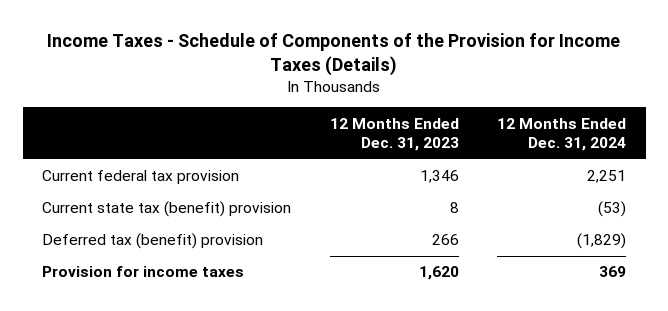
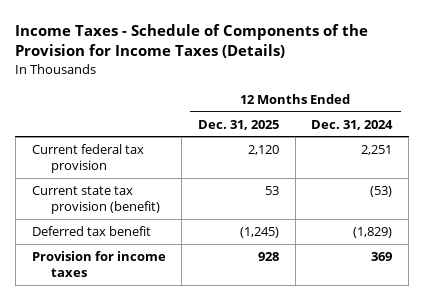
[329,117,459,152] 12 Months Ended Dec. 31, 2023 -> none
none -> [198,119,280,130] Dec. 31, 2025
[41,201,291,218] Current state tax (benefit) provision -> [31,185,161,215] Current state tax provision (benefit)
[41,233,263,250] Deferred tax (benefit) provision -> [31,225,151,236] Deferred tax benefit

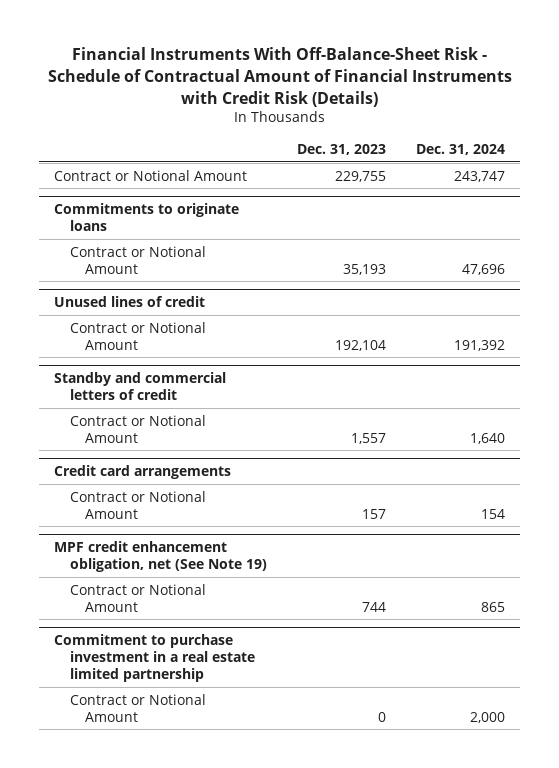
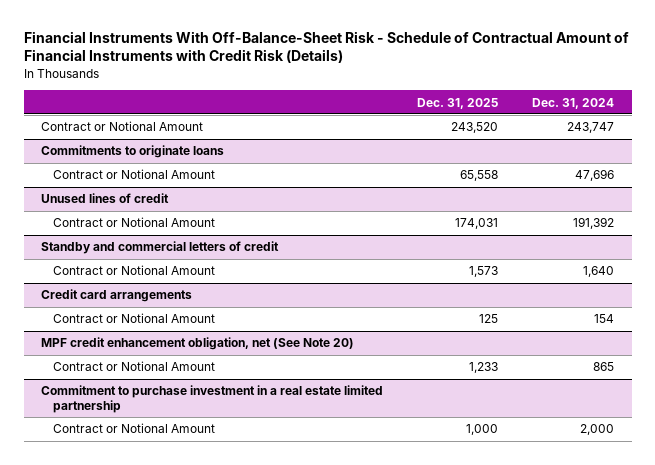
[296,143,386,155] Dec. 31, 2023 -> none
none -> [417,97,499,109] Dec. 31, 2025
[54,541,267,572] MPF credit enhancement obligation, net (See Note 19) -> [40,337,354,351] MPF credit enhancement obligation, net (See Note 20)

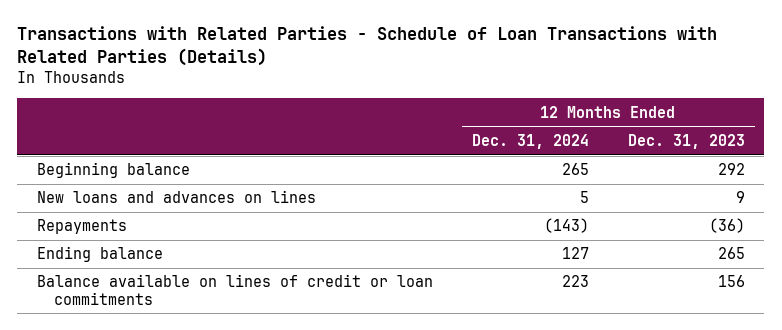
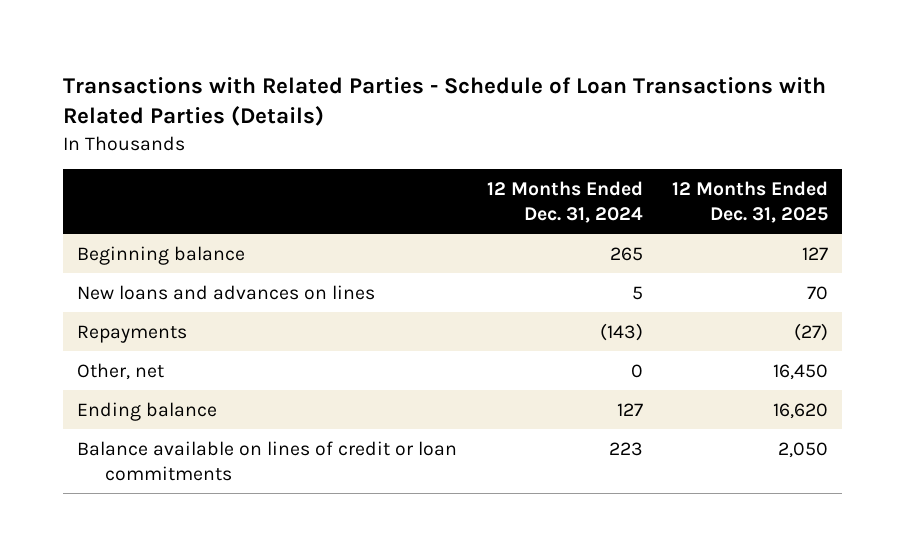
[627,133,745,149] Dec. 31, 2023 -> none
none -> [671,180,828,223] 12 Months Ended Dec. 31, 2025
none -> [77,362,165,380] Other, net

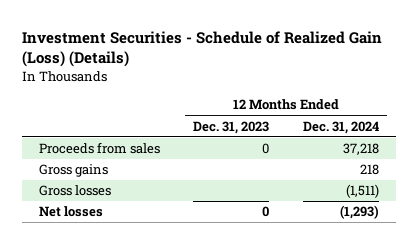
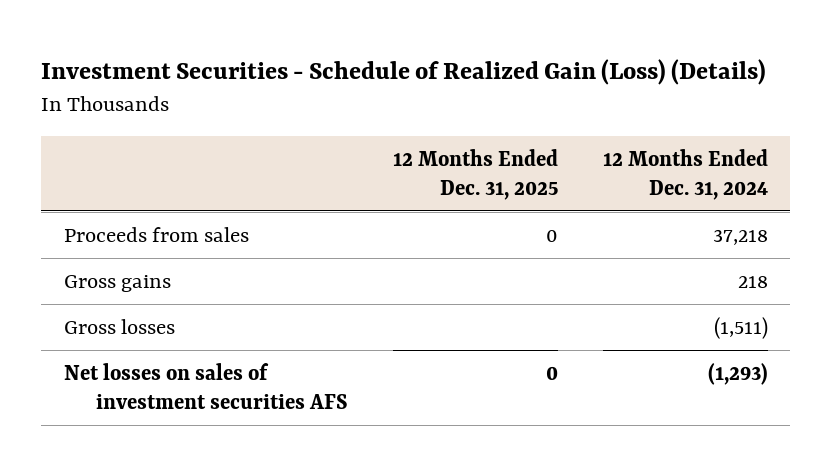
[193,120,270,134] Dec. 31, 2023 -> none
none -> [392,148,558,200] 12 Months Ended Dec. 31, 2025
[38,206,103,218] Net losses -> [63,362,349,410] Net losses on sales of investment securities AFS

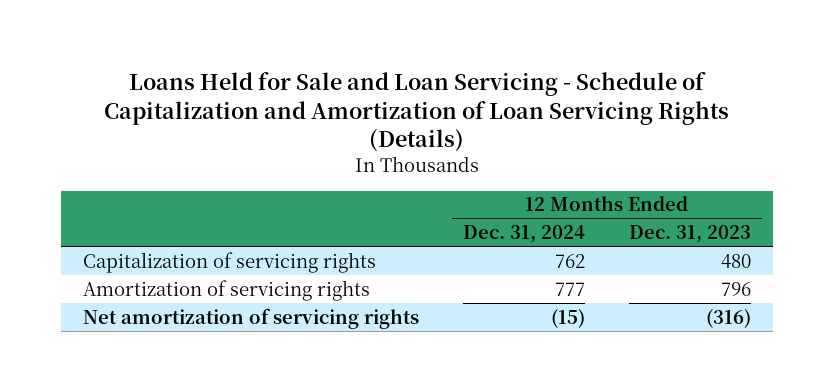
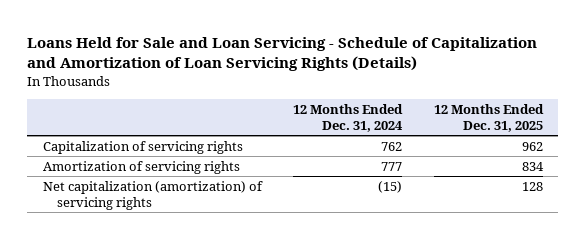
[628,225,751,244] Dec. 31, 2023 -> none
none -> [433,104,544,133] 12 Months Ended Dec. 31, 2025
[83,307,420,329] Net amortization of servicing rights -> [43,180,264,210] Net capitalization (amortization) of servicing rights

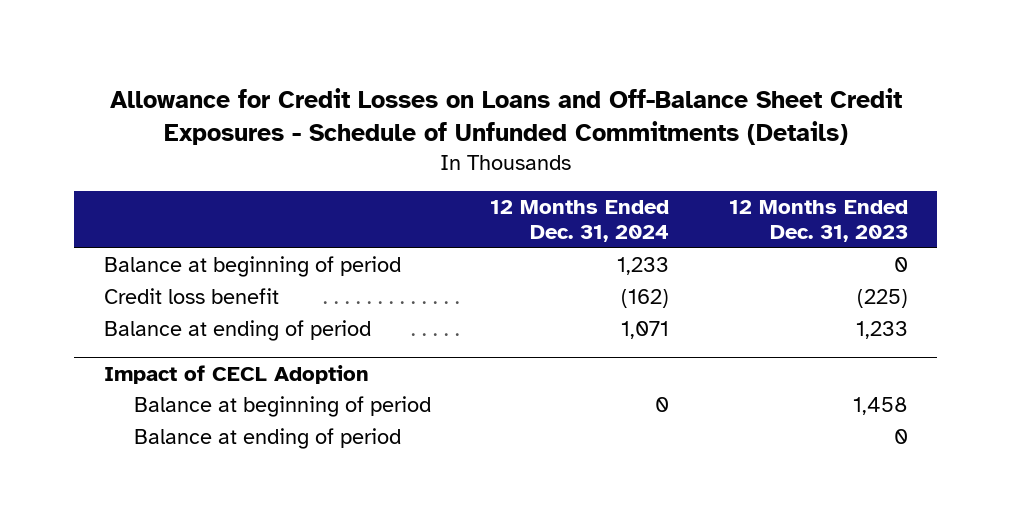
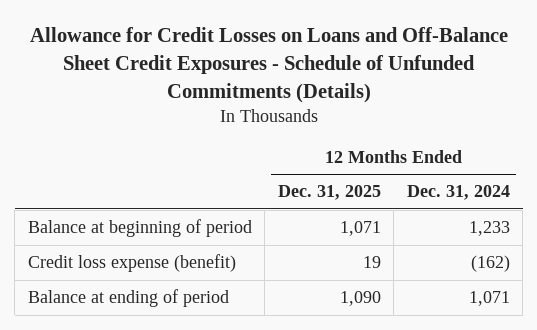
[728,200,908,243] 12 Months Ended Dec. 31, 2023 -> none
none -> [277,185,381,201] Dec. 31, 2025
[104,288,280,305] Credit loss benefit -> [27,254,236,273] Credit loss expense (benefit)
[104,364,370,384] Impact of CECL Adoption -> none
[133,396,431,418] Balance at beginning of period -> none
[133,428,401,450] Balance at ending of period -> none

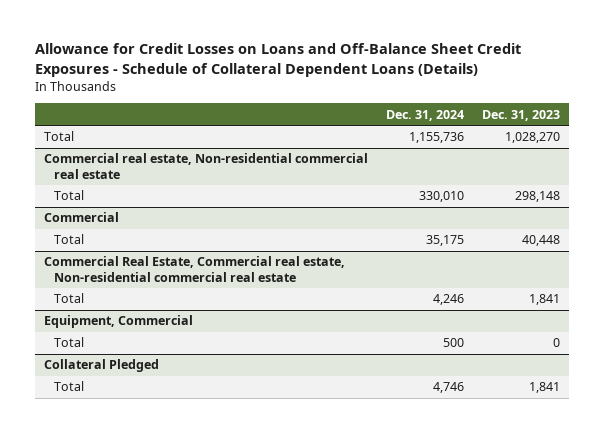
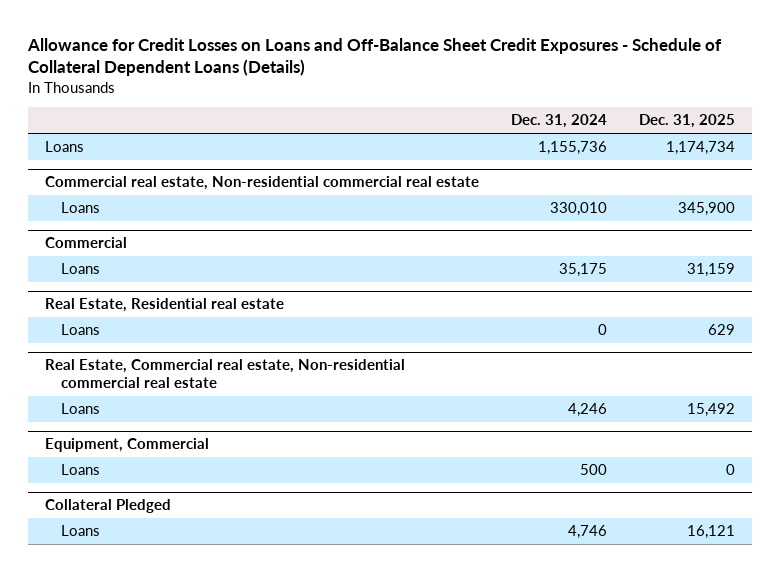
[481,109,560,121] Dec. 31, 2023 -> none
none -> [639,114,736,129] Dec. 31, 2025
[43,131,74,142] Total -> [44,141,84,153] Loans
[53,190,84,201] Total -> [60,202,100,214] Loans
[53,234,84,245] Total -> [60,263,100,275] Loans
none -> [44,298,284,313] Real Estate, Residential real estate
none -> [60,324,100,336] Loans
[43,256,345,282] Commercial Real Estate, Commercial real estate, Non-residential commercial real estate -> [44,359,405,389] Real Estate, Commercial real estate, Non-residential commercial real estate
[53,293,84,304] Total -> [60,403,100,415] Loans
[53,337,84,348] Total -> [60,464,100,476] Loans
[53,381,84,392] Total -> [60,525,100,537] Loans

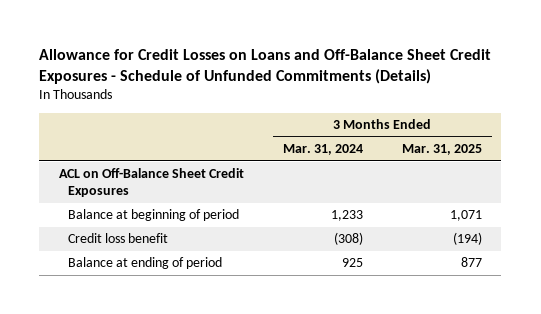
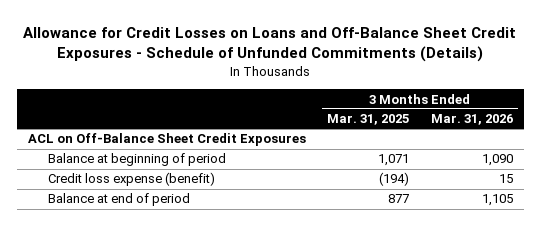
[282,144,363,156] Mar. 31, 2024 -> none
none -> [430,114,513,126] Mar. 31, 2026
[68,233,169,244] Credit loss benefit -> [48,172,216,187] Credit loss expense (benefit)
[68,257,223,270] Balance at ending of period -> [48,193,191,207] Balance at end of period

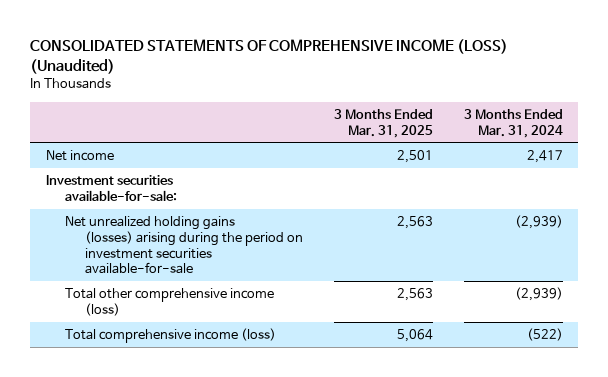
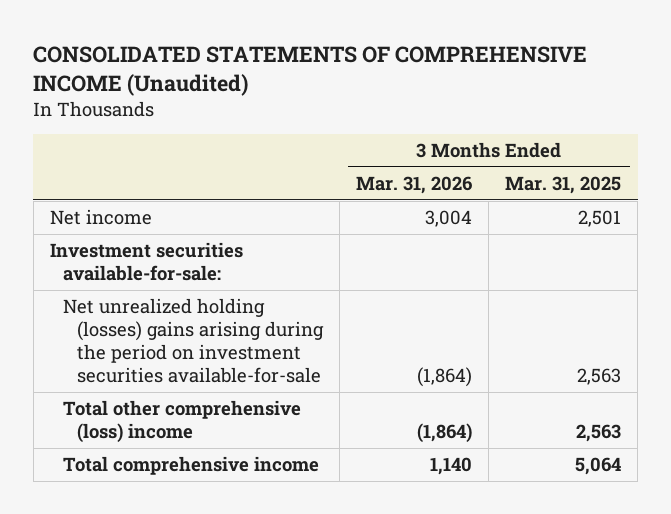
[30,38,509,74] CONSOLIDATED STATEMENTS OF COMPREHENSIVE INCOME (LOSS) (Unaudited) -> [33,45,588,96] CONSOLIDATED STATEMENTS OF COMPREHENSIVE INCOME (Unaudited)
[463,108,563,138] 3 Months Ended Mar. 31, 2024 -> none
none -> [356,175,473,194] Mar. 31, 2026
[65,216,303,275] Net unrealized holding gains (losses) arising during the period on investment securities available-for-sale -> [63,298,325,384] Net unrealized holding (losses) gains arising during the period on investment securities available-for-sale
[65,288,275,316] Total other comprehensive income (loss) -> [63,400,302,444] Total other comprehensive (loss) income
[65,328,277,344] Total comprehensive income (loss) -> [63,456,320,476] Total comprehensive income

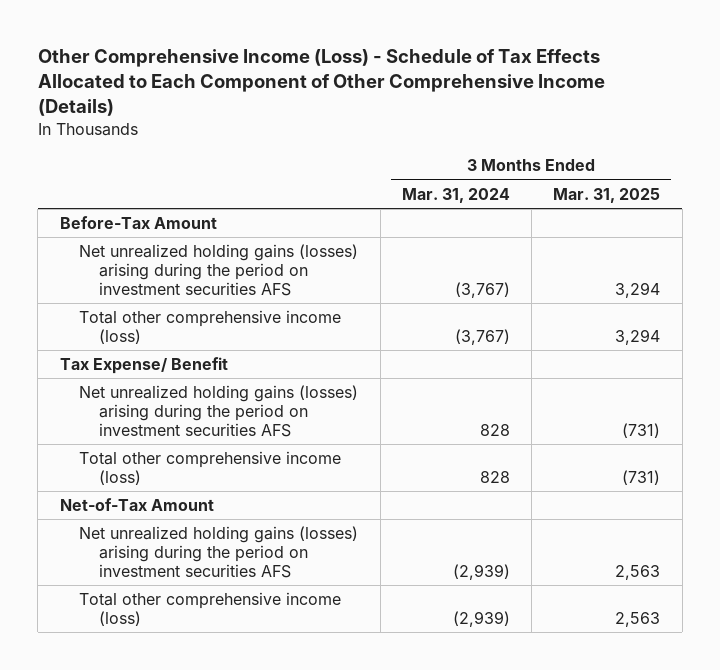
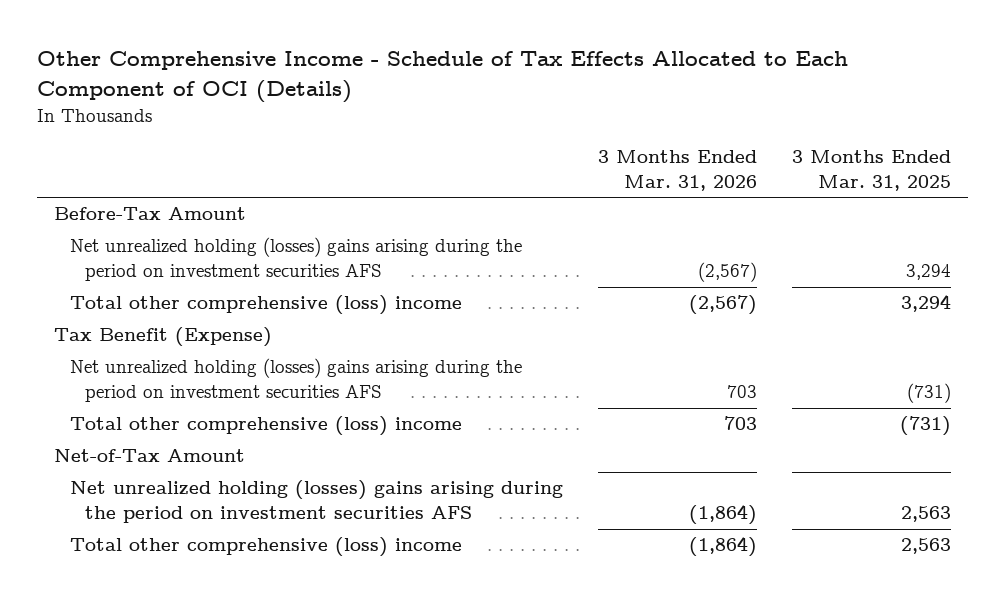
[37,49,605,117] Other Comprehensive Income (Loss) - Schedule of Tax Effects Allocated to Each Component of Other Comprehensive Income (Details) -> [36,51,848,103] Other Comprehensive Income - Schedule of Tax Effects Allocated to Each Component of OCI (Details)
[401,187,510,203] Mar. 31, 2024 -> none
none -> [597,150,757,191] 3 Months Ended Mar. 31, 2026
[79,244,359,297] Net unrealized holding gains (losses) arising during the period on investment securities AFS -> [69,237,522,282] Net unrealized holding (losses) gains arising during the period on investment securities AFS
[79,310,342,345] Total other comprehensive income (loss) -> [69,295,462,316] Total other comprehensive (loss) income
[59,357,228,375] Tax Expense/ Benefit -> [54,327,273,348] Tax Benefit (Expense)
[79,385,359,438] Net unrealized holding gains (losses) arising during the period on investment securities AFS -> [69,358,522,403] Net unrealized holding (losses) gains arising during the period on investment securities AFS
[79,451,342,486] Total other comprehensive income (loss) -> [69,416,462,437] Total other comprehensive (loss) income
[79,526,359,579] Net unrealized holding gains (losses) arising during the period on investment securities AFS -> [69,480,563,524] Net unrealized holding (losses) gains arising during the period on investment securities AFS
[79,592,342,627] Total other comprehensive income (loss) -> [69,537,462,558] Total other comprehensive (loss) income

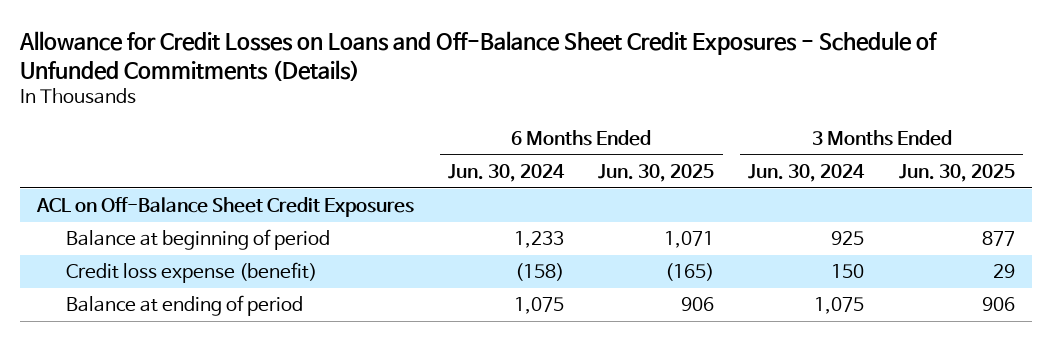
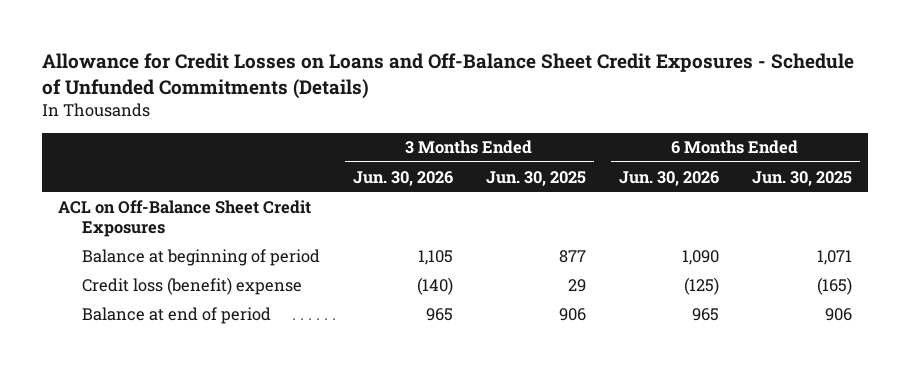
[448,163,566,182] Jun. 30, 2024 -> none
[748,163,866,182] Jun. 30, 2024 -> none
none -> [352,170,453,186] Jun. 30, 2026
none -> [618,170,719,186] Jun. 30, 2026
[66,262,318,284] Credit loss expense (benefit) -> [81,276,302,295] Credit loss (benefit) expense
[66,295,304,317] Balance at ending of period -> [81,306,271,324] Balance at end of period

